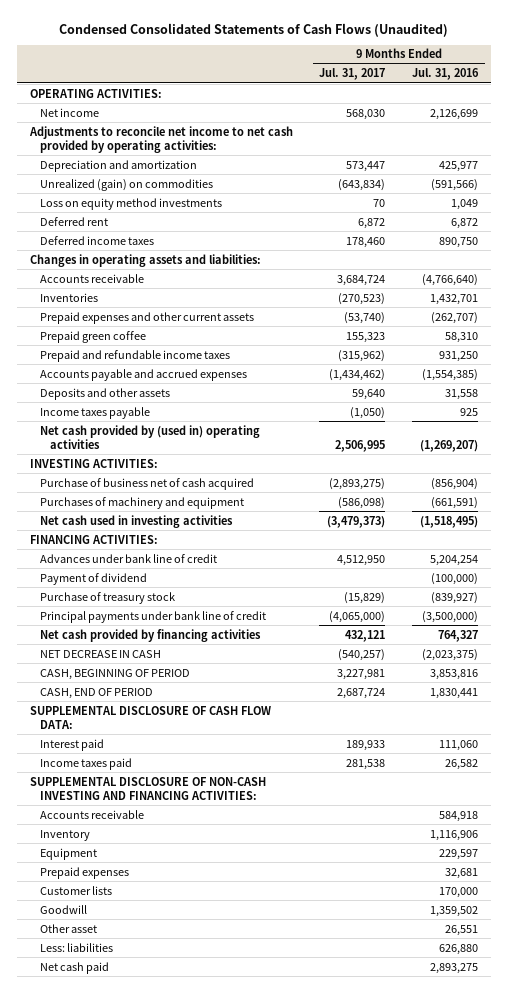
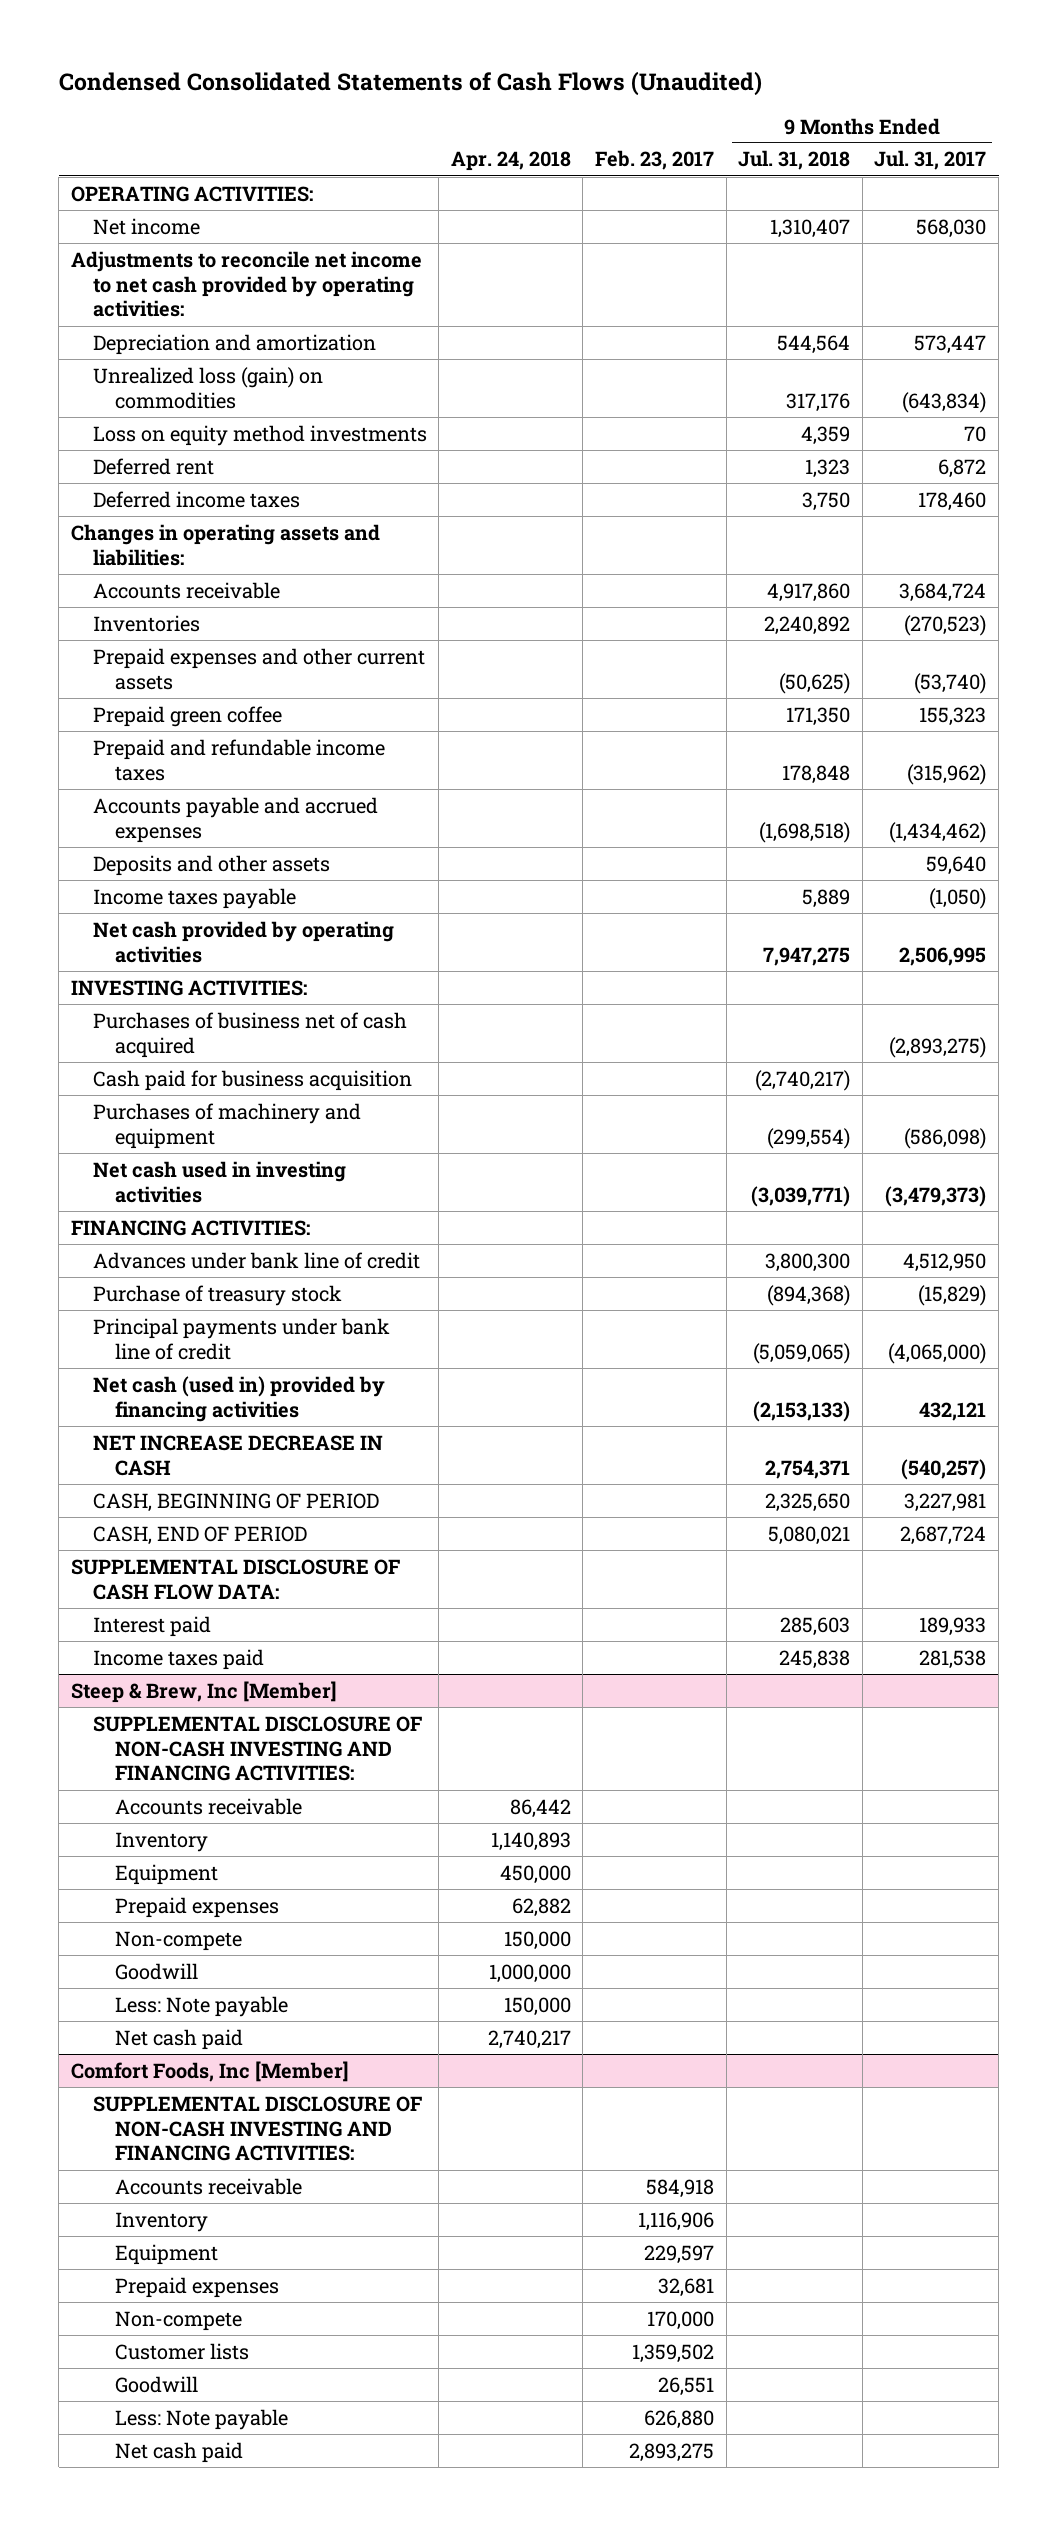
[412,68,480,81] Jul. 31, 2016 -> none
none -> [450,151,571,172] Apr. 24, 2018
none -> [595,150,715,171] Feb. 23, 2017
none -> [738,150,851,171] Jul. 31, 2018
[39,178,213,191] Unrealized (gain) on commodities -> [92,366,323,409] Unrealized loss (gain) on commodities
[39,424,260,449] Net cash provided by (used in) operating activities -> [92,920,394,963] Net cash provided by operating activities
[39,477,254,490] Purchase of business net of cash acquired -> [92,1011,407,1058] Purchases of business net of cash acquired
none -> [92,1069,412,1091] Cash paid for business acquisition
[39,572,147,585] Payment of dividend -> none
[39,628,261,642] Net cash provided by financing activities -> [92,1375,385,1422] Net cash (used in) provided by financing activities
[39,649,161,658] NET DECREASE IN CASH -> [92,1434,383,1476] NET INCREASE DECREASE IN CASH
none -> [70,1680,337,1703] Steep & Brew, Inc [Member]
none -> [114,1930,242,1951] Non-compete
none -> [114,1962,198,1980] Goodwill
none -> [114,1995,288,2017] Less: Note payable
none -> [114,2028,243,2050] Net cash paid
none -> [70,2060,349,2082] Comfort Foods, Inc [Member]
none -> [92,2095,422,2162] SUPPLEMENTAL DISCLOSURE OF NON-CASH INVESTING AND FINANCING ACTIVITIES:
none -> [114,2177,302,2195] Accounts receivable
none -> [114,2211,208,2232] Inventory
none -> [114,2243,218,2265] Equipment
none -> [114,2276,279,2298] Prepaid expenses
none -> [114,2310,242,2331] Non-compete
[39,923,97,933] Other asset -> none
[39,942,113,952] Less: liabilities -> none
none -> [114,2408,288,2430] Less: Note payable

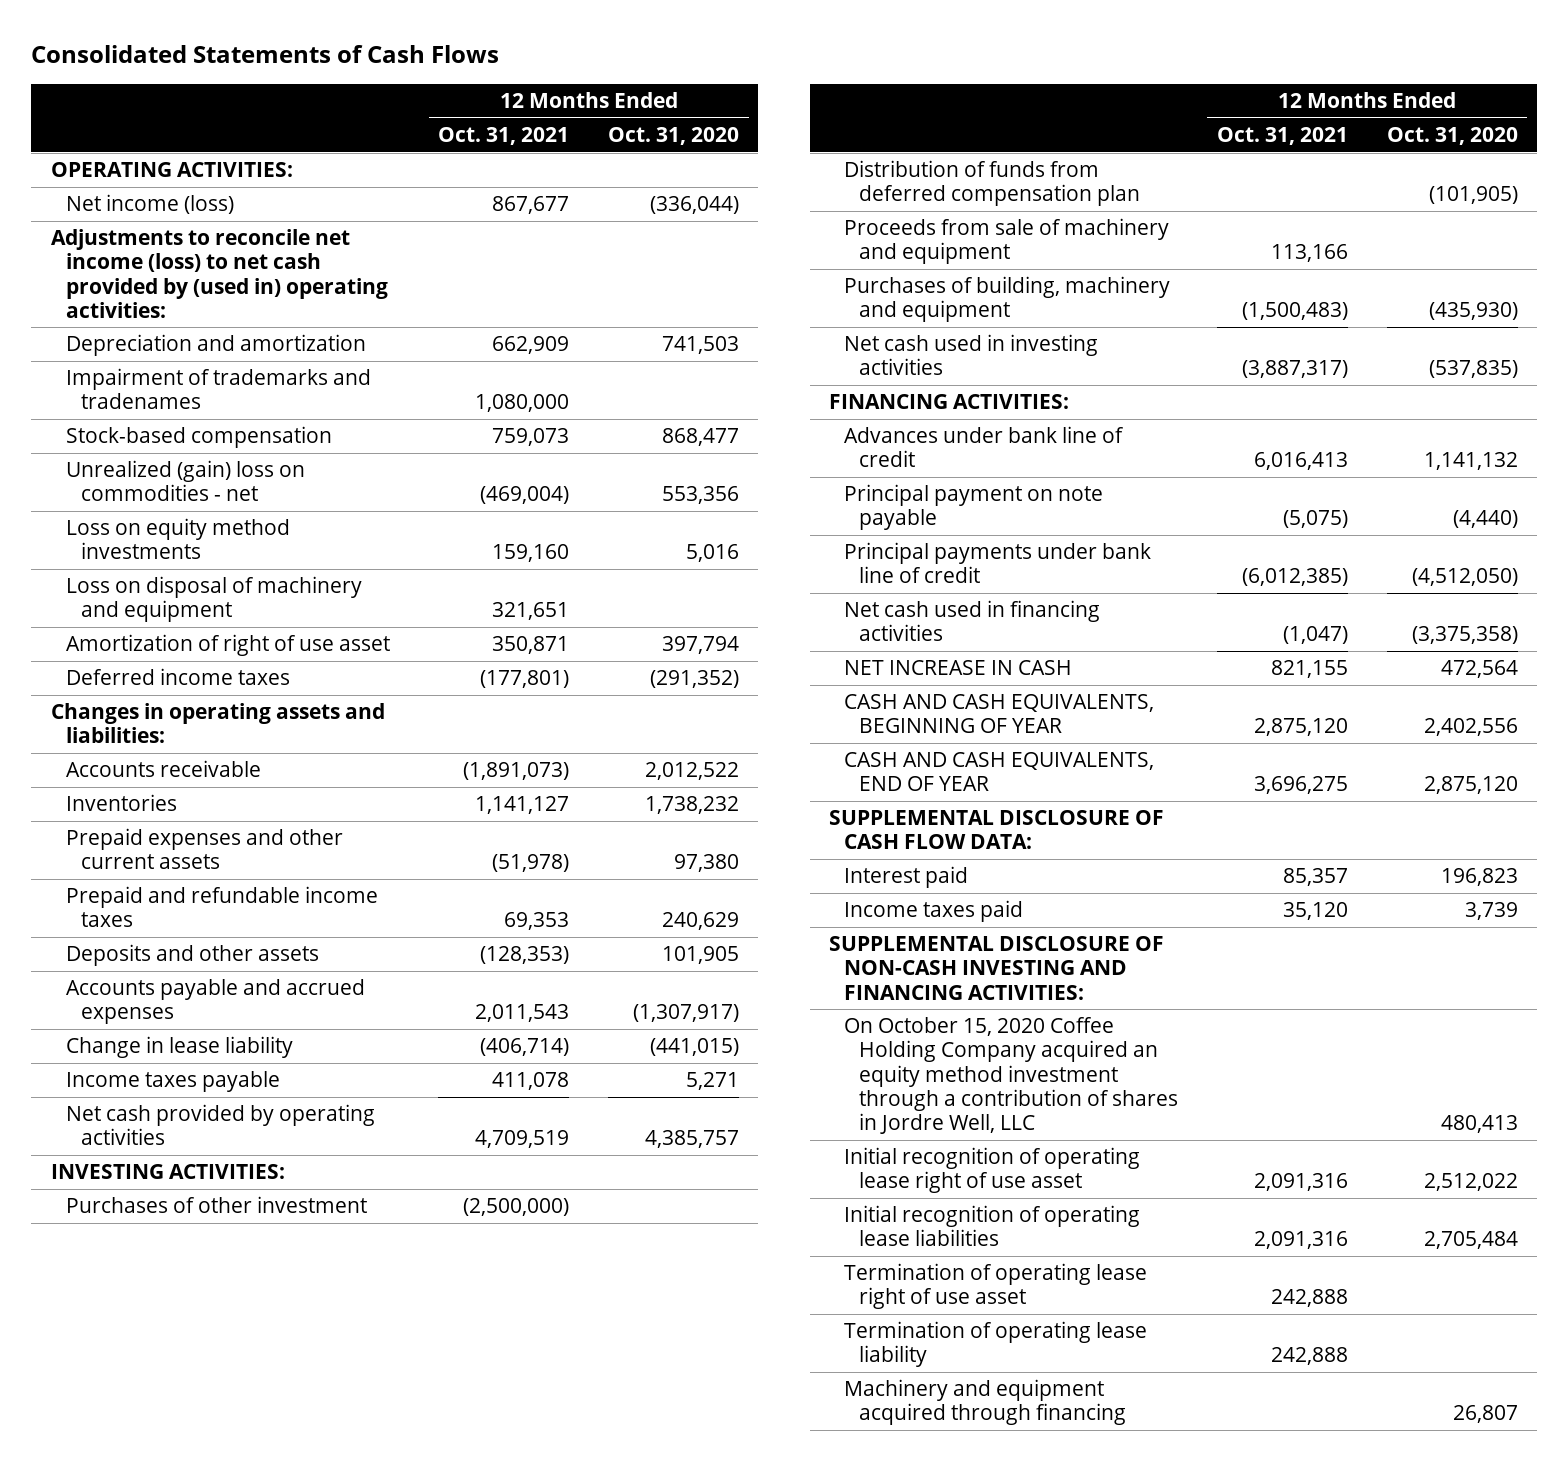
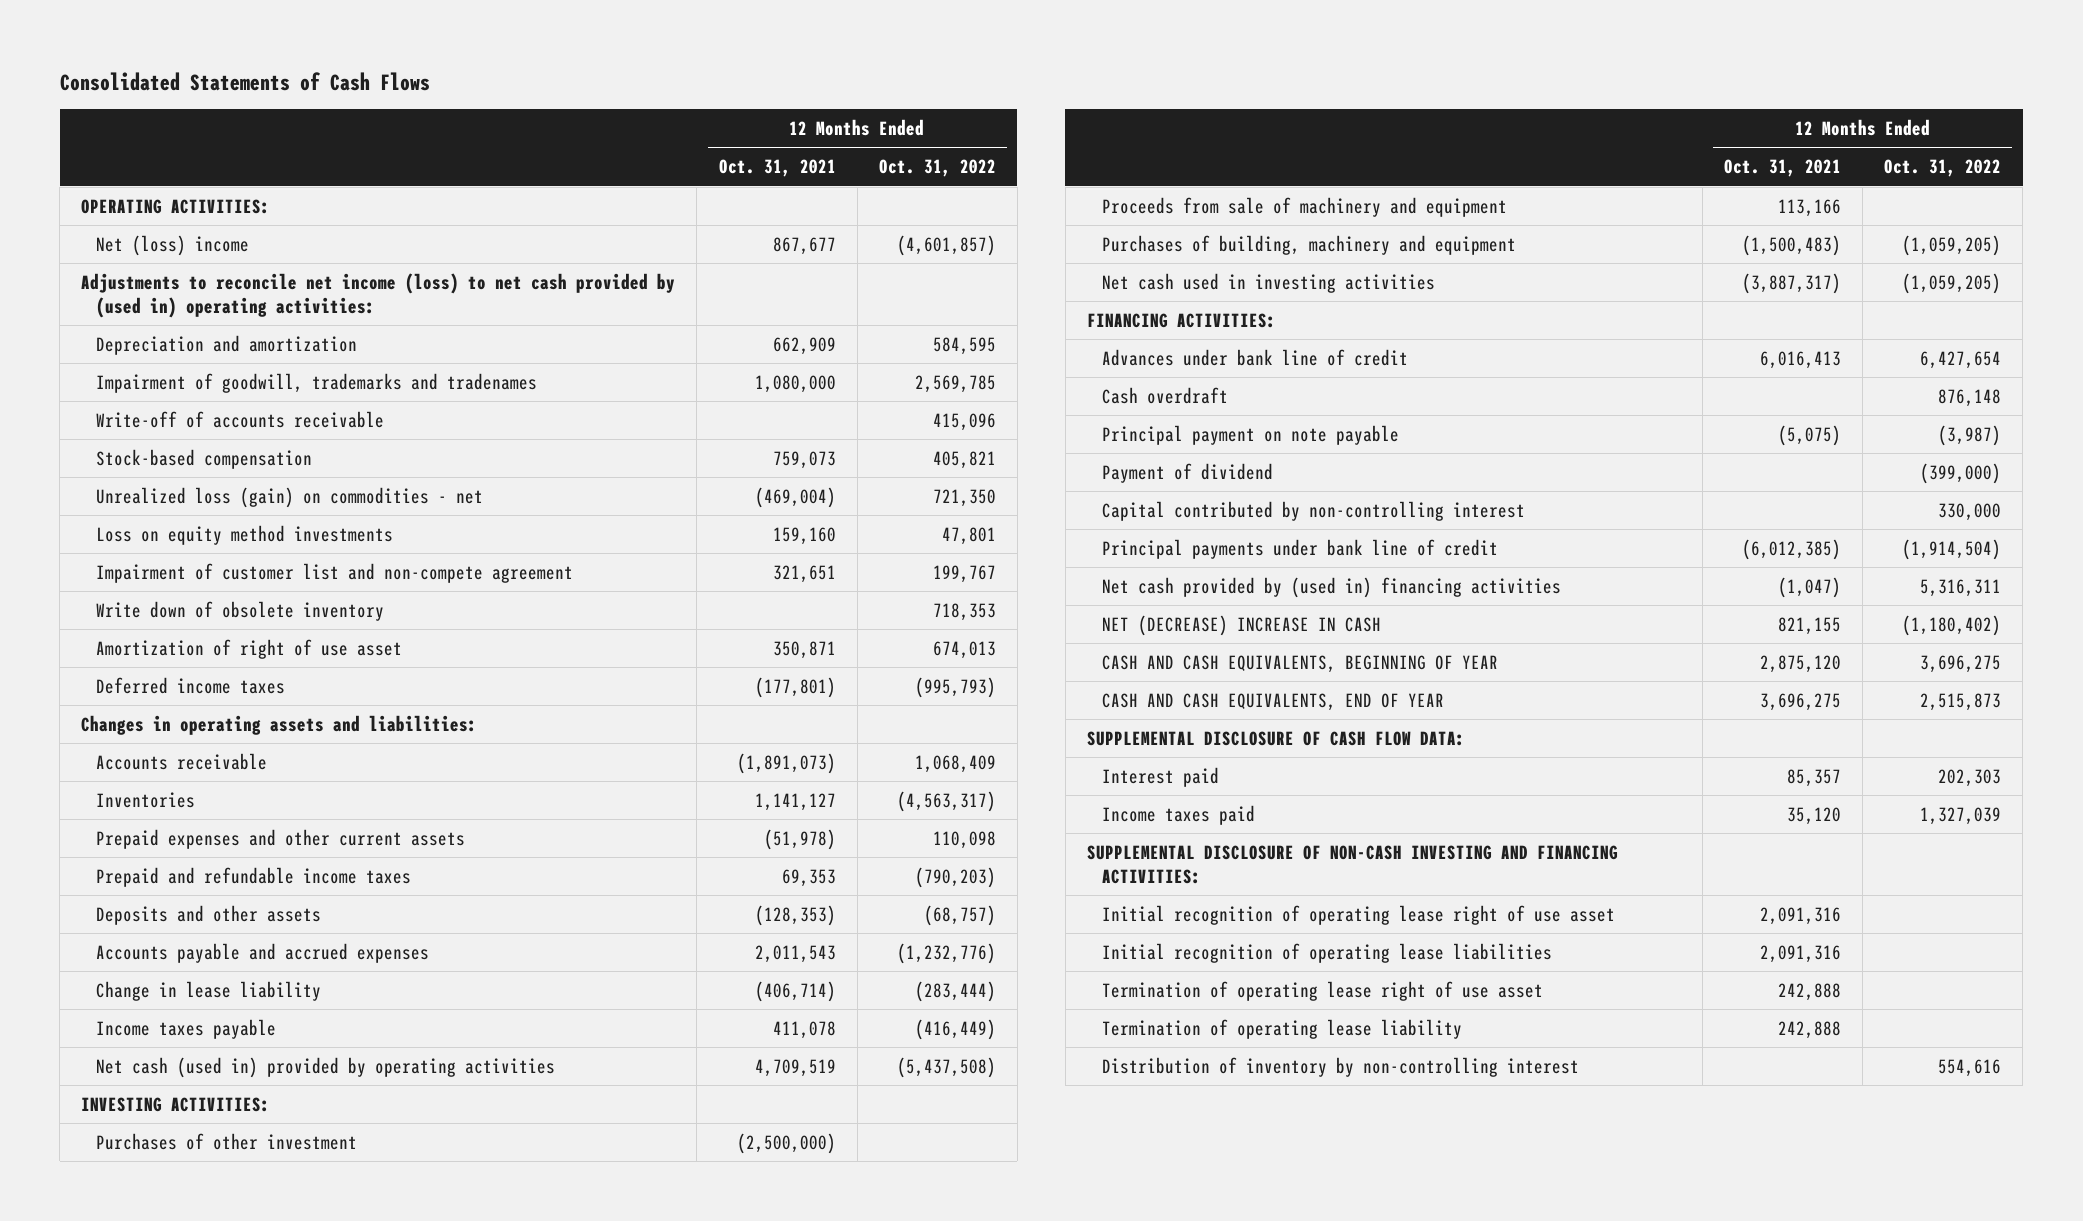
[608,127,740,146] Oct. 31, 2020 -> none
none -> [878,159,996,178] Oct. 31, 2022
[65,194,234,215] Net income (loss) -> [96,234,250,256] Net (loss) income
[65,368,371,410] Impairment of trademarks and tradenames -> [96,372,538,393] Impairment of goodwill, trademarks and tradenames
none -> [96,410,385,428] Write-off of accounts receivable
[65,460,305,502] Unrealized (gain) loss on commodities - net -> [96,486,484,508] Unrealized loss (gain) on commodities - net
[65,576,362,623] Loss on disposal of machinery and equipment -> [96,562,574,583] Impairment of customer list and non-compete agreement
none -> [96,600,385,621] Write down of obsolete inventory
[65,1104,375,1146] Net cash provided by operating activities -> [96,1056,556,1078] Net cash (used in) provided by operating activities
[844,160,1141,207] Distribution of funds from deferred compensation plan -> none
none -> [1101,386,1228,404] Cash overdraft
none -> [1101,462,1273,483] Payment of dividend
none -> [1101,500,1525,521] Capital contributed by non-controlling interest
[844,600,1101,642] Net cash used in financing activities -> [1101,576,1561,598] Net cash provided by (used in) financing activities
[844,660,1073,676] NET INCREASE IN CASH -> [1101,614,1381,636] NET (DECREASE) INCREASE IN CASH
[844,1017,1179,1135] On October 15, 2020 Coffee Holding Company acquired an equity method investment through a contribution of shares in Jordre Well, LLC -> none
[844,1379,1127,1426] Machinery and equipment acquired through financing -> none
none -> [1101,1056,1579,1077] Distribution of inventory by non-controlling interest

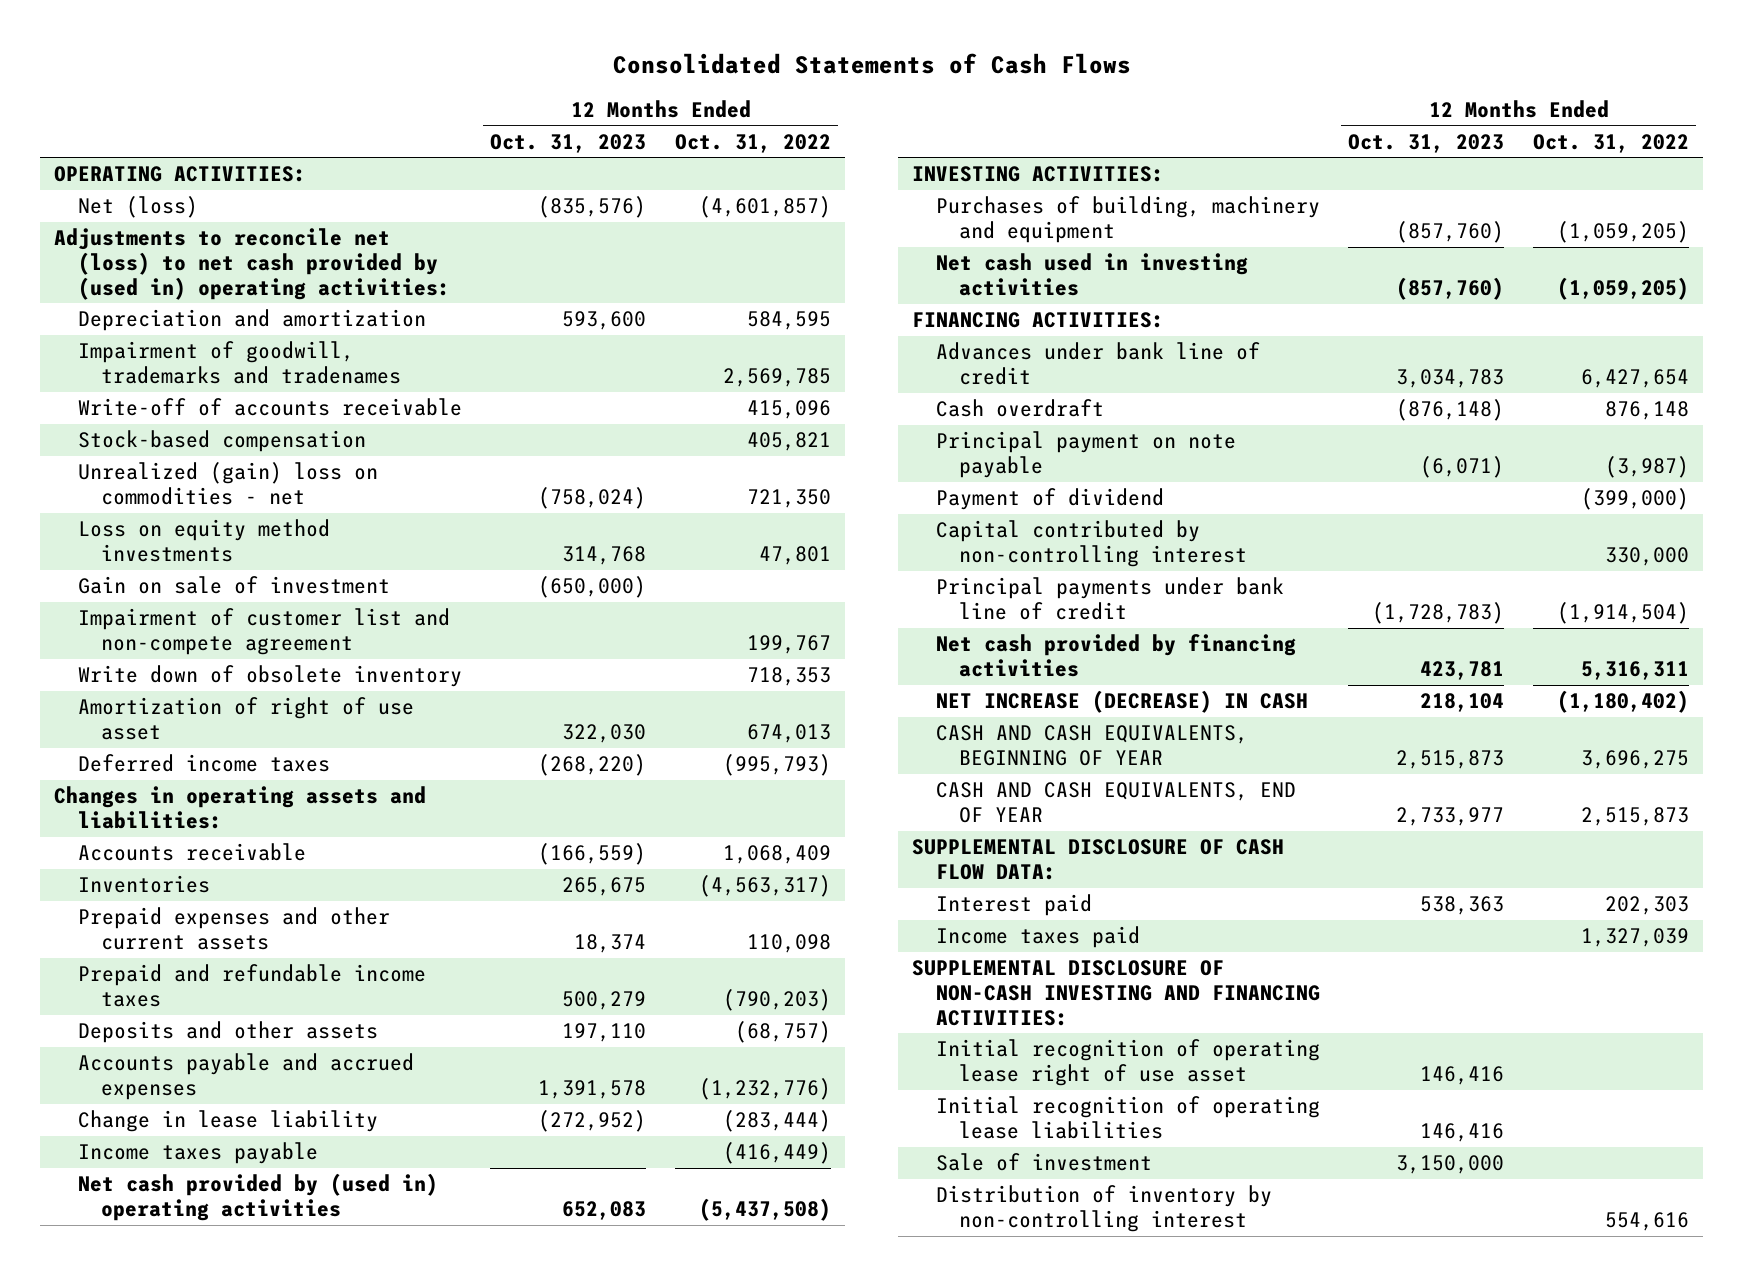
[718,159,836,178] Oct. 31, 2021 -> none
none -> [490,133,647,153] Oct. 31, 2023
[96,234,250,256] Net (loss) income -> [77,196,198,219] Net (loss)
[81,272,676,318] Adjustments to reconcile net income (loss) to net cash provided by (used in) operating activities: -> [54,228,450,300] Adjustments to reconcile net (loss) to net cash provided by (used in) operating activities:
[96,486,484,508] Unrealized loss (gain) on commodities - net -> [77,462,378,506] Unrealized (gain) loss on commodities - net
none -> [77,576,390,595] Gain on sale of investment
[96,1056,556,1078] Net cash (used in) provided by operating activities -> [77,1173,438,1222] Net cash provided by (used in) operating activities
[96,1132,358,1150] Purchases of other investment -> none
[1101,196,1507,217] Proceeds from sale of machinery and equipment -> none
[1101,576,1561,598] Net cash provided by (used in) financing activities -> [935,634,1296,678] Net cash provided by financing activities
[1101,614,1381,636] NET (DECREASE) INCREASE IN CASH -> [935,690,1308,714] NET INCREASE (DECREASE) IN CASH
[1101,980,1543,1001] Termination of operating lease right of use asset -> none
[1101,1018,1462,1039] Termination of operating lease liability -> none
none -> [935,1153,1152,1172] Sale of investment

